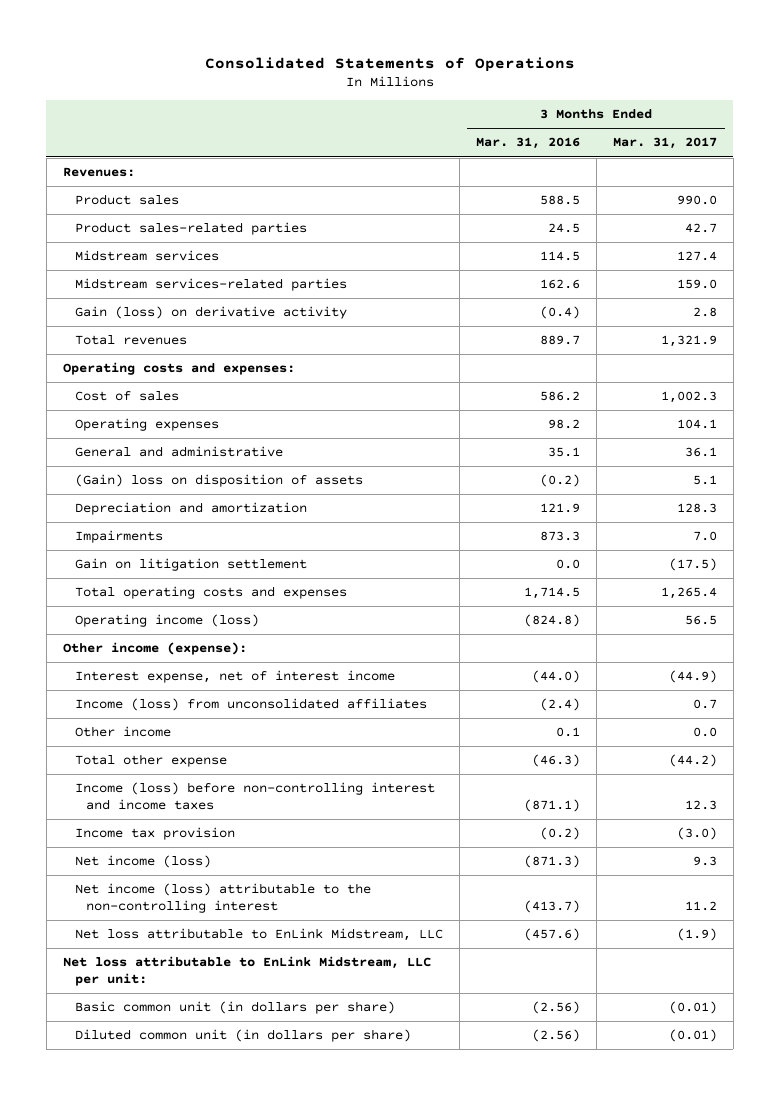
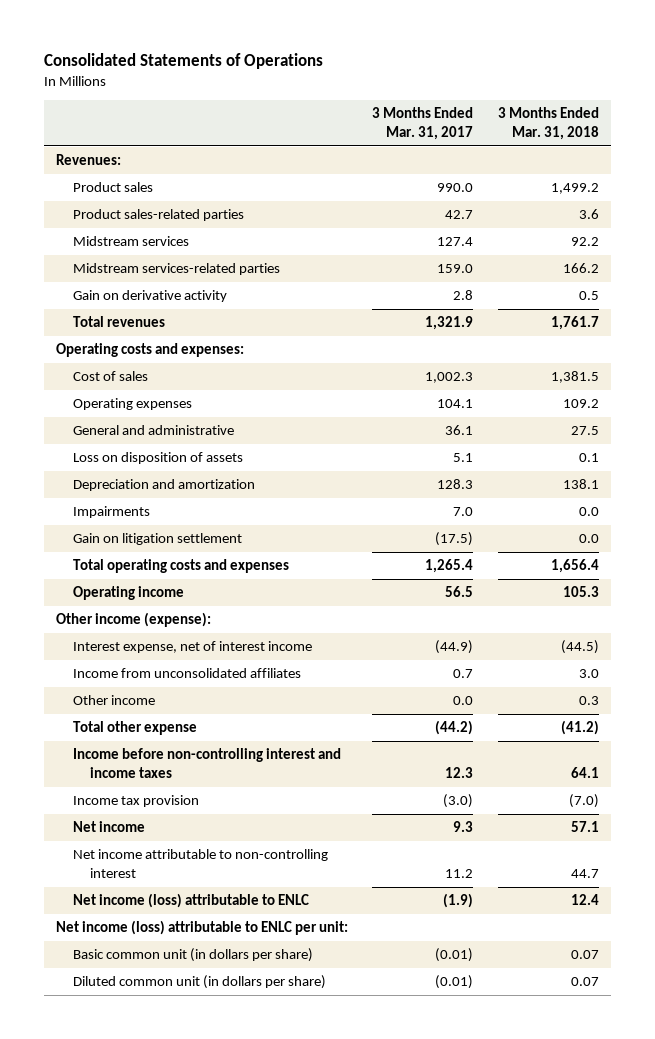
[475,137,580,150] Mar. 31, 2016 -> none
none -> [497,107,599,141] 3 Months Ended Mar. 31, 2018
[74,306,347,320] Gain (loss) on derivative activity -> [72,290,227,303] Gain on derivative activity
[74,474,363,488] (Gain) loss on disposition of assets -> [72,452,243,465] Loss on disposition of assets
[74,614,259,628] Operating income (loss) -> [72,586,184,601] Operating income
[74,698,427,712] Income (loss) from unconsolidated affiliates -> [72,668,301,679] Income from unconsolidated affiliates
[74,782,435,811] Income (loss) before non-controlling interest and income taxes -> [72,748,341,778] Income before non-controlling interest and income taxes
[74,855,211,869] Net income (loss) -> [72,821,145,833] Net income
[74,883,371,914] Net income (loss) attributable to the non-controlling interest -> [72,849,328,878] Net income attributable to non-controlling interest
[74,928,443,942] Net loss attributable to EnLink Midstream, LLC -> [72,893,309,909] Net income (loss) attributable to ENLC
[62,956,431,987] Net loss attributable to EnLink Midstream, LLC per unit: -> [56,920,349,936] Net income (loss) attributable to ENLC per unit:

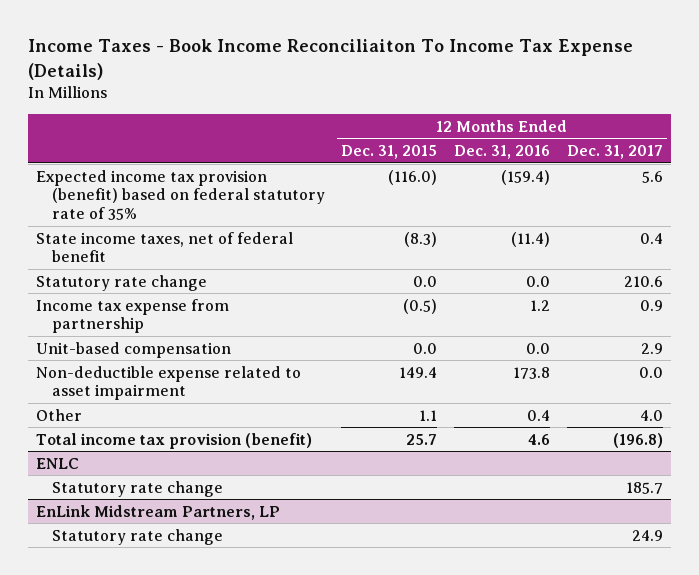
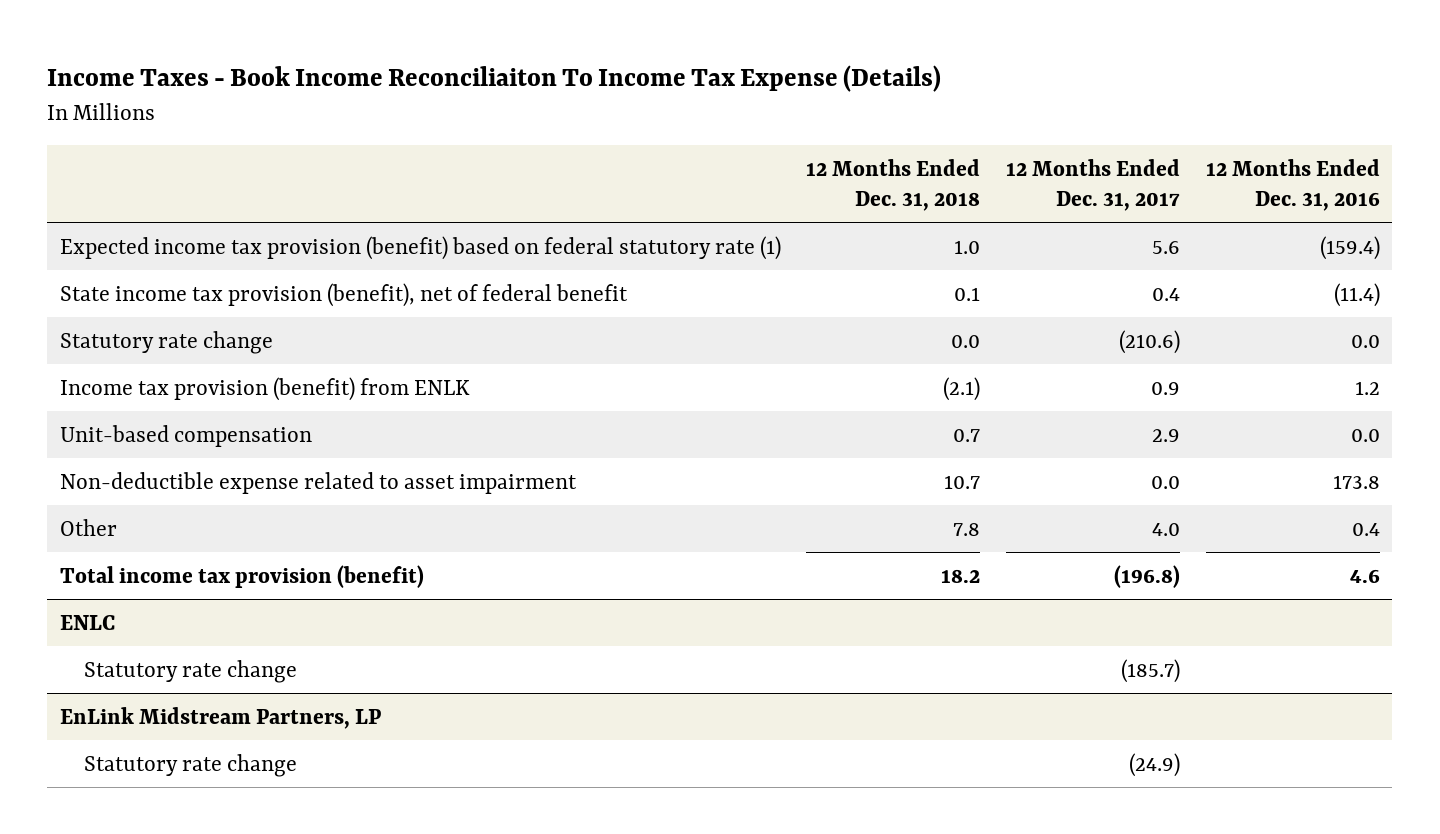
[341,145,438,160] Dec. 31, 2015 -> none
none -> [806,158,981,211] 12 Months Ended Dec. 31, 2018
[36,169,325,221] Expected income tax provision (benefit) based on federal statutory rate of 35% -> [59,235,781,260] Expected income tax provision (benefit) based on federal statutory rate (1)
[36,231,294,263] State income taxes, net of federal benefit -> [59,282,628,307] State income tax provision (benefit), net of federal benefit
[623,275,663,287] 210.6 -> [1119,329,1181,354] (210.6)
[36,298,230,334] Income tax expense from partnership -> [59,376,470,401] Income tax provision (benefit) from ENLK
[625,481,663,494] 185.7 -> [1121,658,1181,683] (185.7)
[631,529,663,541] 24.9 -> [1129,752,1181,777] (24.9)

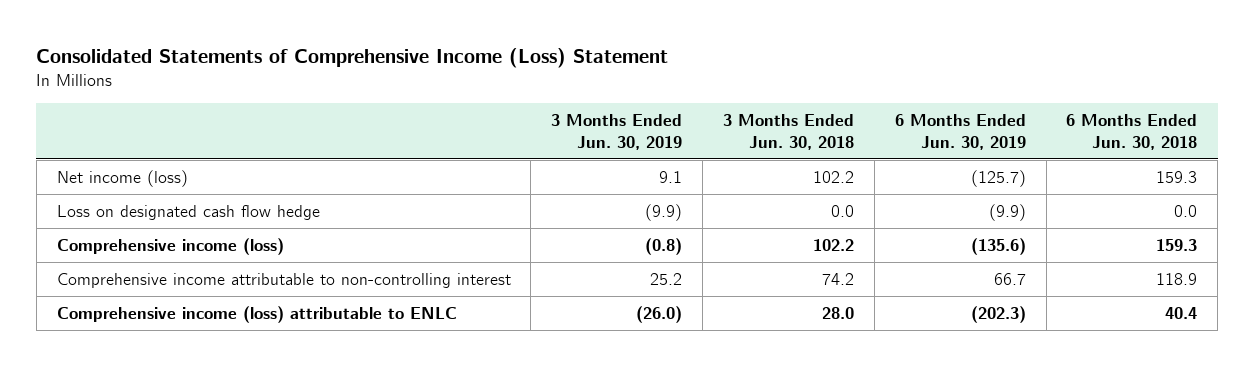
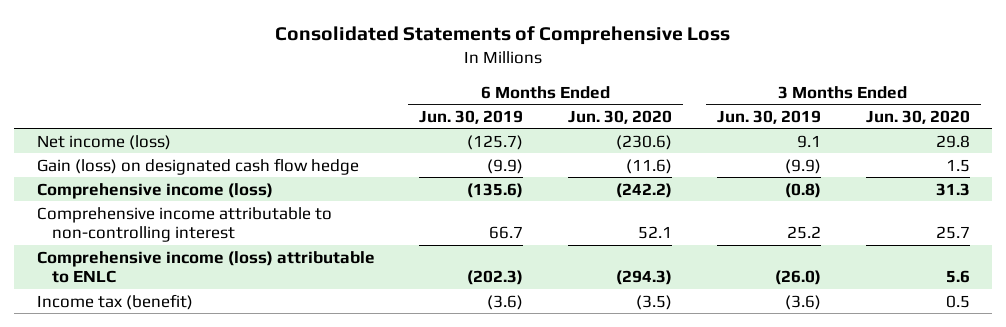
[36,47,669,68] Consolidated Statements of Comprehensive Income (Loss) Statement -> [275,26,731,46] Consolidated Statements of Comprehensive Loss
[722,113,854,150] 3 Months Ended Jun. 30, 2018 -> none
[1066,113,1198,150] 6 Months Ended Jun. 30, 2018 -> none
none -> [568,109,673,124] Jun. 30, 2020
none -> [865,109,970,124] Jun. 30, 2020
[56,204,320,220] Loss on designated cash flow hedge -> [36,157,359,175] Gain (loss) on designated cash flow hedge
none -> [36,293,193,310] Income tax (benefit)

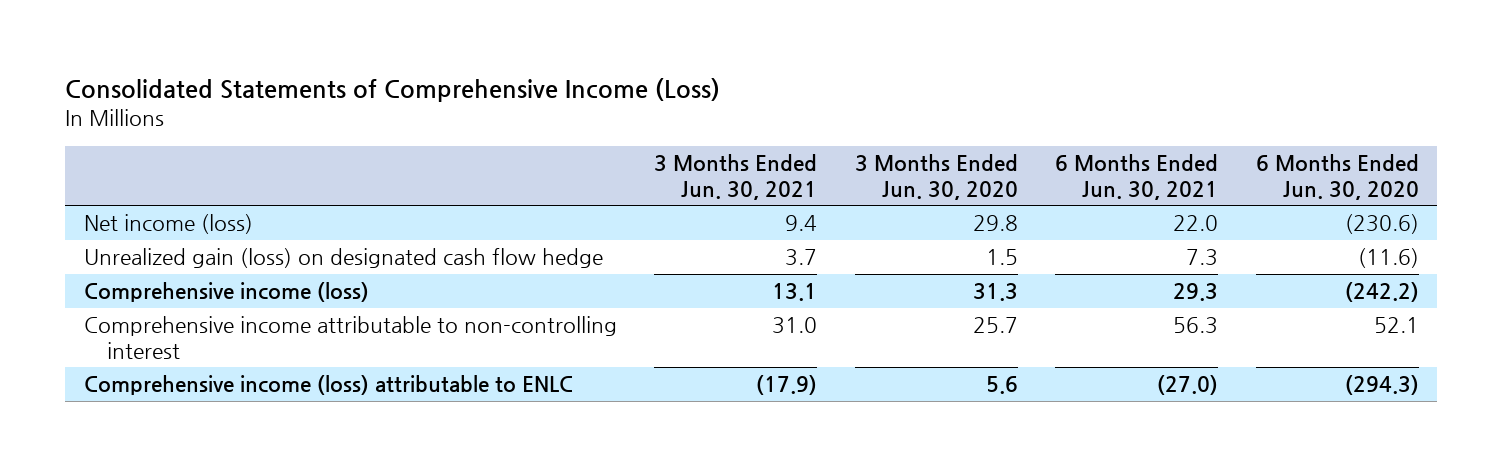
[275,26,731,46] Consolidated Statements of Comprehensive Loss -> [65,78,721,103] Consolidated Statements of Comprehensive Income (Loss)
[419,109,524,124] Jun. 30, 2019 -> none
[716,109,821,124] Jun. 30, 2019 -> none
none -> [654,153,818,200] 3 Months Ended Jun. 30, 2021
none -> [1055,153,1219,200] 6 Months Ended Jun. 30, 2021
[36,157,359,175] Gain (loss) on designated cash flow hedge -> [83,248,603,269] Unrealized gain (loss) on designated cash flow hedge
[36,293,193,310] Income tax (benefit) -> none

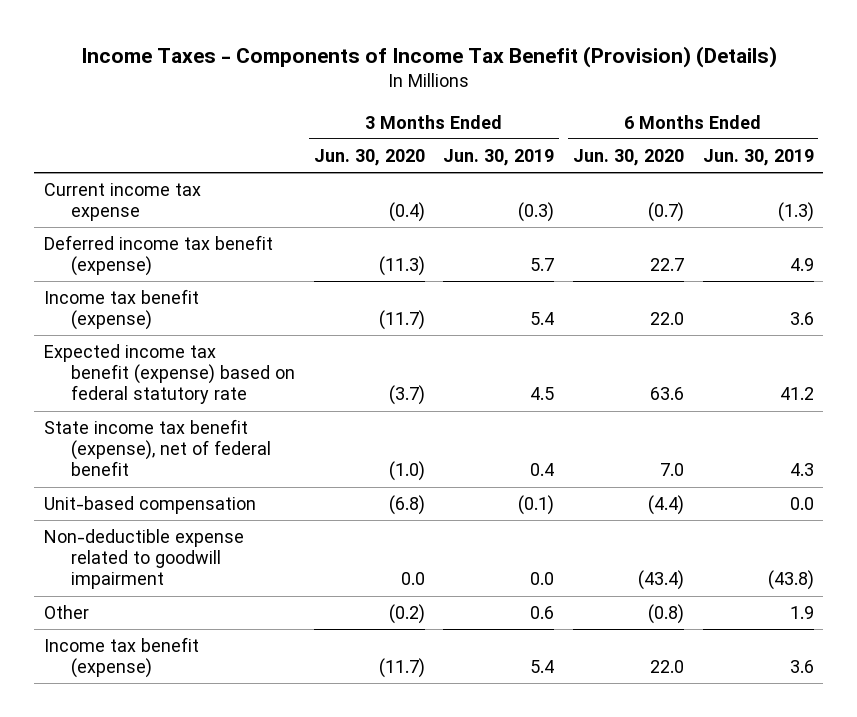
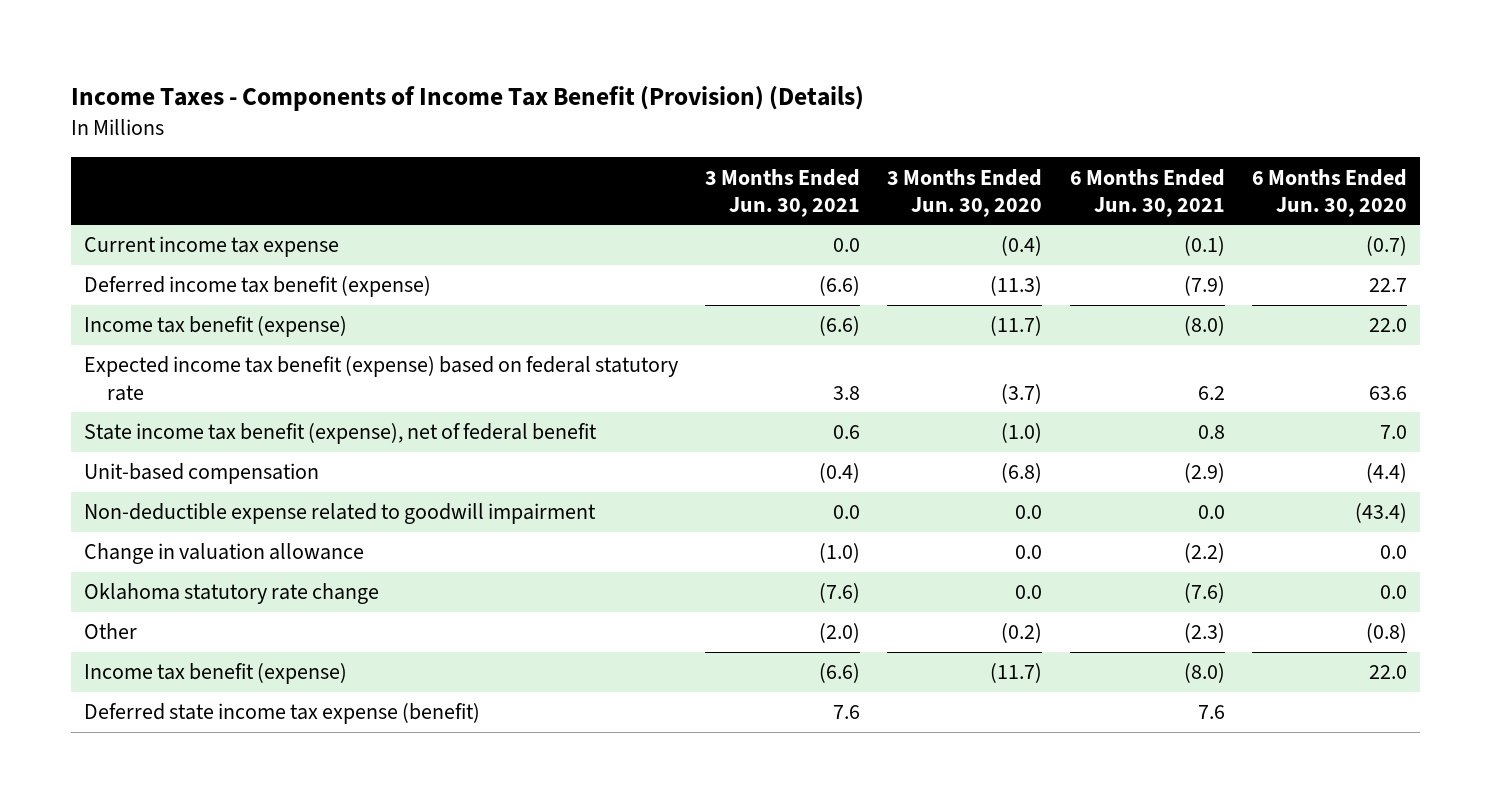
[443,148,555,166] Jun. 30, 2019 -> none
[702,148,814,166] Jun. 30, 2019 -> none
none -> [705,168,861,217] 3 Months Ended Jun. 30, 2021
none -> [1069,168,1225,217] 6 Months Ended Jun. 30, 2021
none -> [84,543,365,565] Change in valuation allowance
none -> [84,583,380,605] Oklahoma statutory rate change
none -> [84,703,481,725] Deferred state income tax expense (benefit)

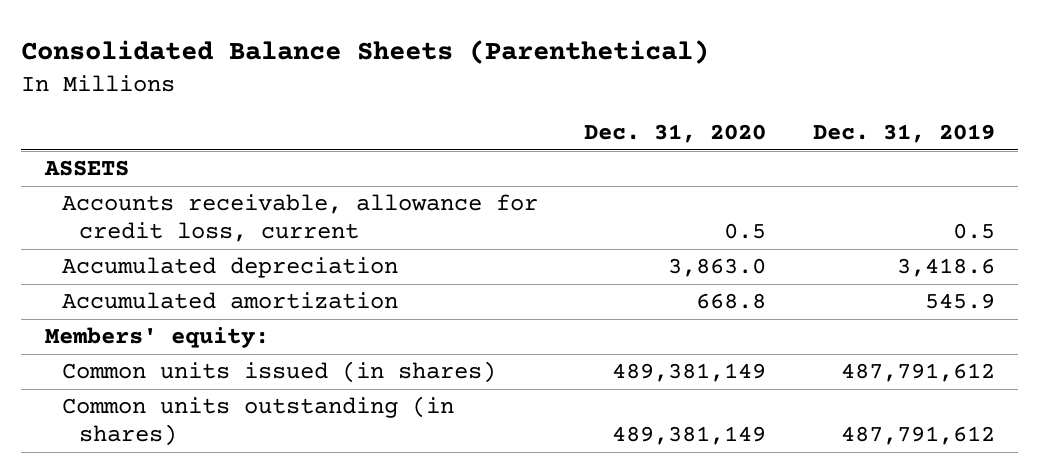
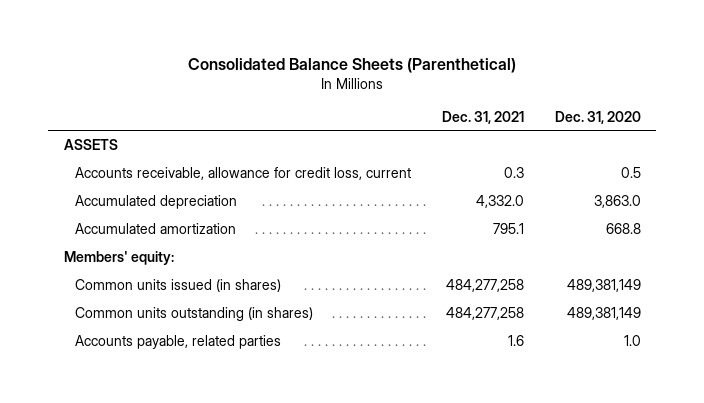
[812,124,995,144] Dec. 31, 2019 -> none
none -> [441,110,524,124] Dec. 31, 2021
none -> [75,334,282,349] Accounts payable, related parties

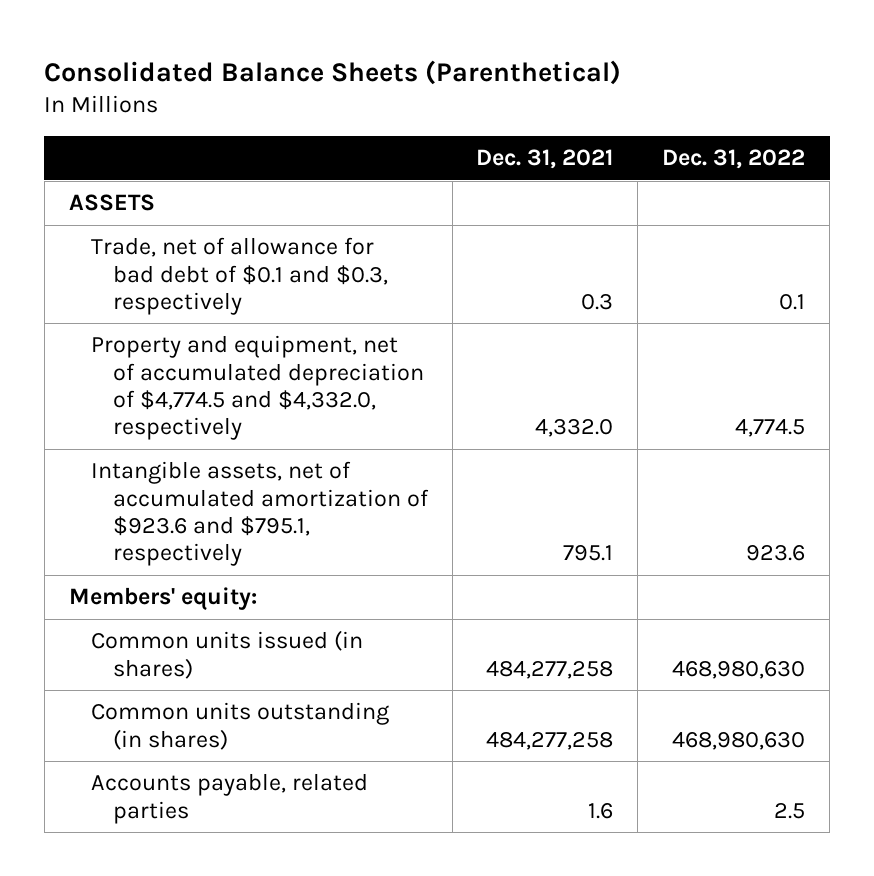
[554,110,641,124] Dec. 31, 2020 -> none
none -> [662,148,806,169] Dec. 31, 2022
[75,166,412,180] Accounts receivable, allowance for credit loss, current -> [90,237,388,315] Trade, net of allowance for bad debt of $0.1 and $0.3, respectively
[75,194,238,209] Accumulated depreciation -> [90,335,424,440] Property and equipment, net of accumulated depreciation of $4,774.5 and $4,332.0, respectively
[75,222,237,234] Accumulated amortization -> [90,461,429,566] Intangible assets, net of accumulated amortization of $923.6 and $795.1, respectively

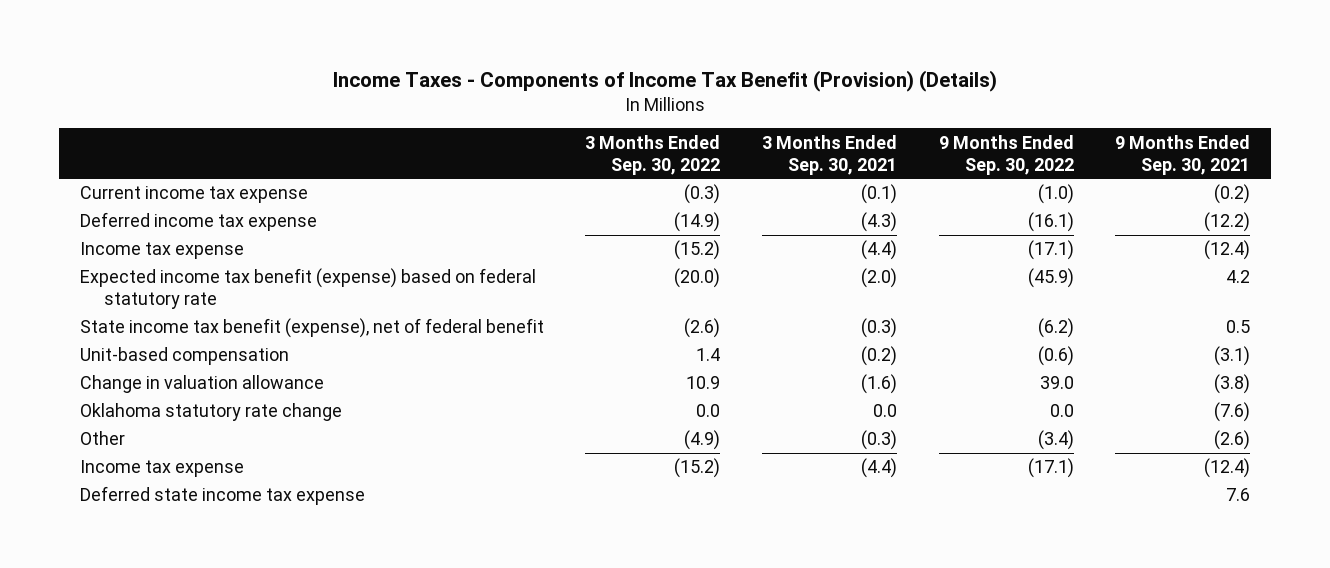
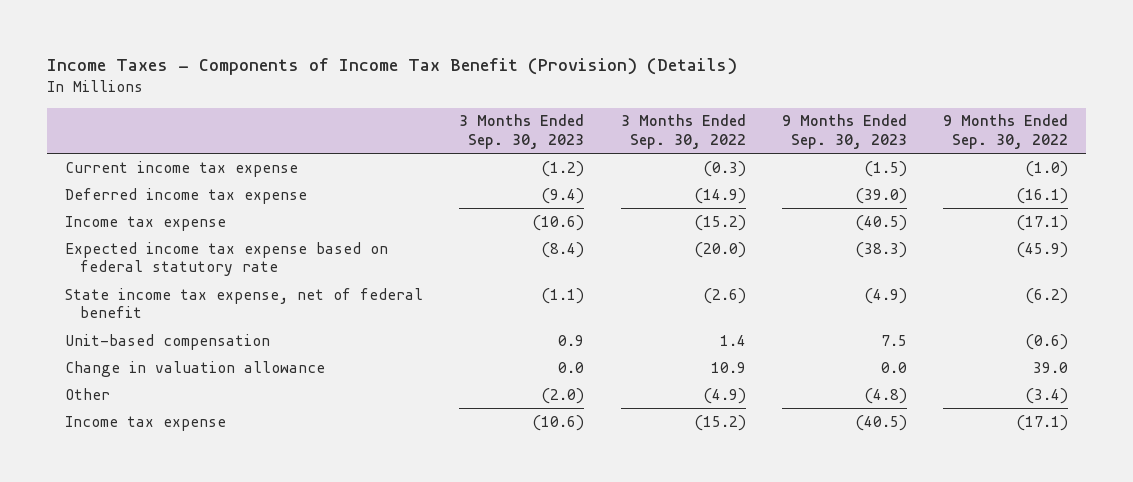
[762,134,898,175] 3 Months Ended Sep. 30, 2021 -> none
[1115,134,1251,175] 9 Months Ended Sep. 30, 2021 -> none
none -> [459,114,585,150] 3 Months Ended Sep. 30, 2023
none -> [781,114,907,150] 9 Months Ended Sep. 30, 2023
[79,268,536,310] Expected income tax benefit (expense) based on federal statutory rate -> [64,241,388,277] Expected income tax expense based on federal statutory rate
[79,318,544,339] State income tax benefit (expense), net of federal benefit -> [64,287,423,319] State income tax expense, net of federal benefit
[79,403,342,422] Oklahoma statutory rate change -> none
[79,486,365,506] Deferred state income tax expense -> none

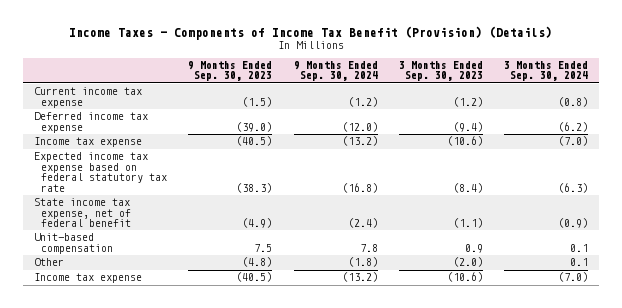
[620,114,746,150] 3 Months Ended Sep. 30, 2022 -> none
[943,114,1069,150] 9 Months Ended Sep. 30, 2022 -> none
none -> [293,61,378,82] 9 Months Ended Sep. 30, 2024
none -> [504,61,589,82] 3 Months Ended Sep. 30, 2024
[64,241,388,277] Expected income tax expense based on federal statutory rate -> [33,152,167,192] Expected income tax expense based on federal statutory tax rate
[64,360,325,377] Change in valuation allowance -> none

